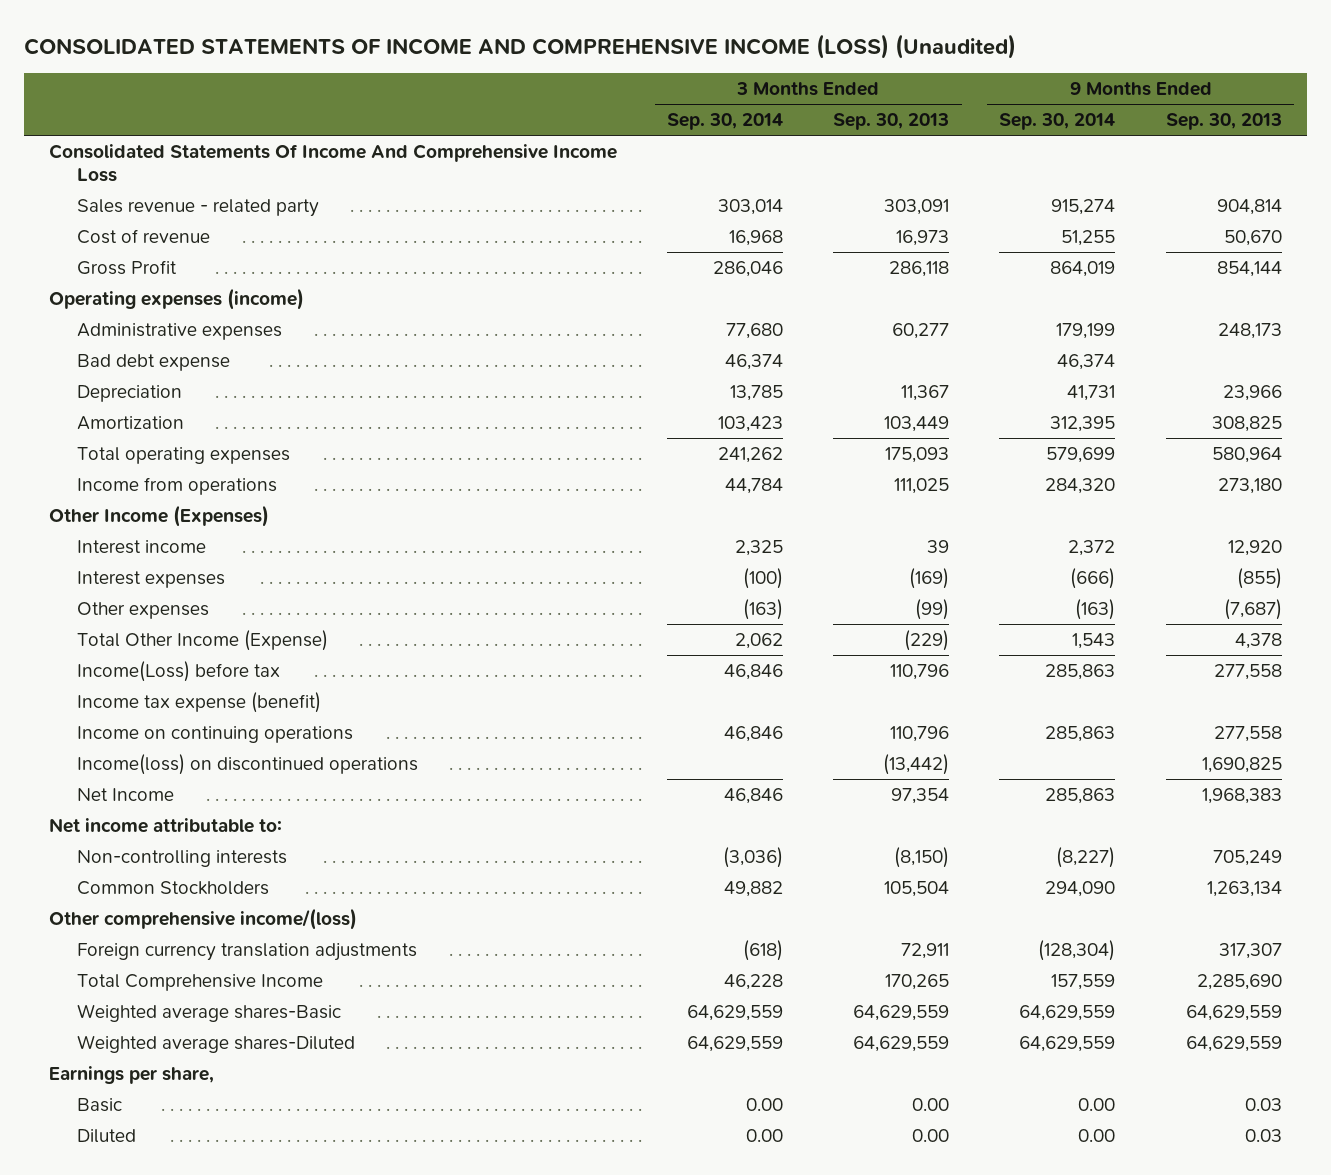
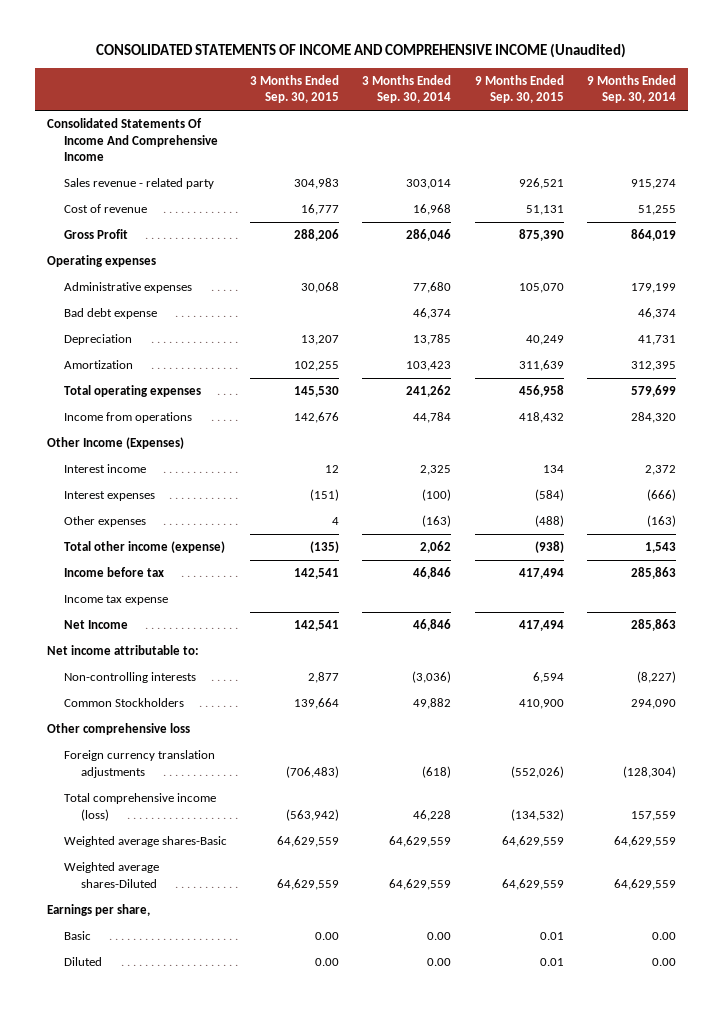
[23,33,1016,59] CONSOLIDATED STATEMENTS OF INCOME AND COMPREHENSIVE INCOME (LOSS) (Unaudited) -> [96,43,627,59] CONSOLIDATED STATEMENTS OF INCOME AND COMPREHENSIVE INCOME (Unaudited)
[833,113,950,131] Sep. 30, 2013 -> none
[1165,113,1282,131] Sep. 30, 2013 -> none
none -> [250,74,340,104] 3 Months Ended Sep. 30, 2015
none -> [474,74,564,104] 9 Months Ended Sep. 30, 2015
[49,144,618,182] Consolidated Statements Of Income And Comprehensive Income Loss -> [46,118,218,161] Consolidated Statements Of Income And Comprehensive Income
[49,288,305,311] Operating expenses (income) -> [46,255,156,268] Operating expenses
[77,726,354,744] Income on continuing operations -> none
[77,754,419,776] Income(loss) on discontinued operations -> none
[77,630,329,652] Total Other Income (Expense) -> [63,541,225,554] Total other income (expense)
[77,661,281,683] Income(Loss) before tax -> [63,567,164,578] Income before tax
[77,692,322,714] Income tax expense (benefit) -> [63,595,168,606] Income tax expense
[49,908,358,931] Other comprehensive income/(loss) -> [46,723,190,736] Other comprehensive loss
[77,974,324,992] Total Comprehensive Income -> [63,793,216,821] Total comprehensive income (loss)

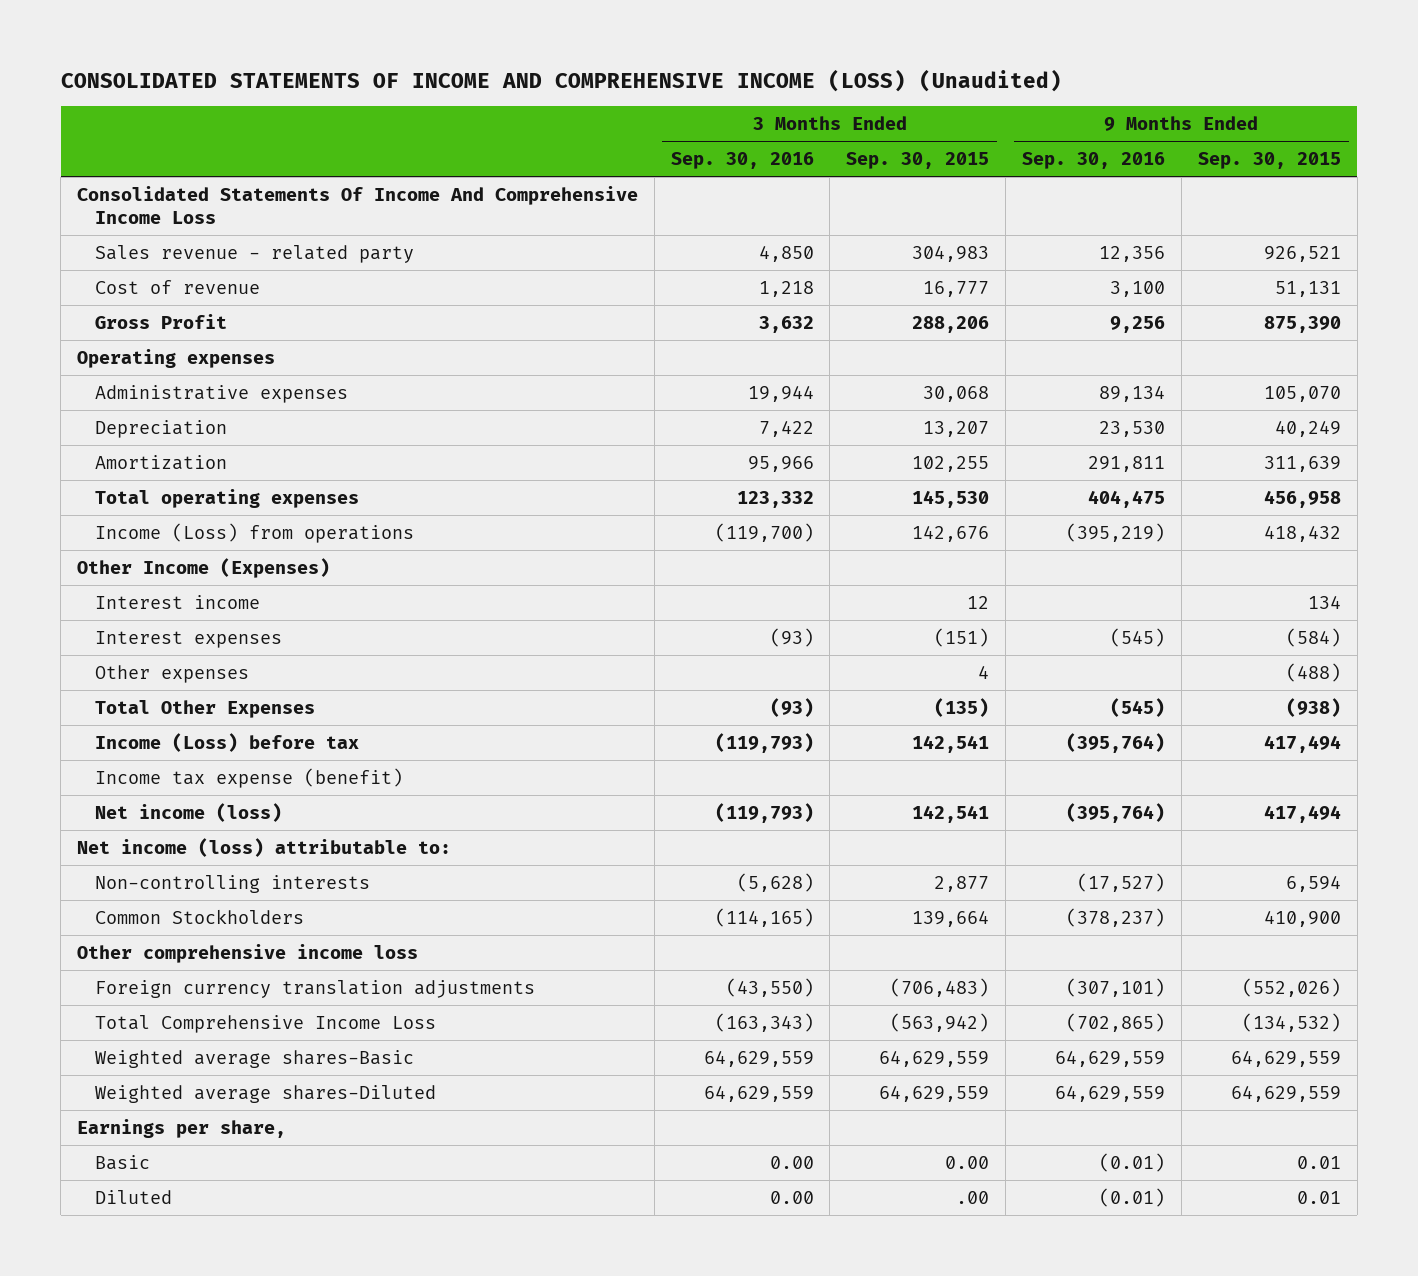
[96,43,627,59] CONSOLIDATED STATEMENTS OF INCOME AND COMPREHENSIVE INCOME (Unaudited) -> [60,69,1062,93] CONSOLIDATED STATEMENTS OF INCOME AND COMPREHENSIVE INCOME (LOSS) (Unaudited)
[362,74,452,104] 3 Months Ended Sep. 30, 2014 -> none
[586,74,676,104] 9 Months Ended Sep. 30, 2014 -> none
none -> [670,151,814,169] Sep. 30, 2016
none -> [1022,151,1166,169] Sep. 30, 2016
[46,118,218,161] Consolidated Statements Of Income And Comprehensive Income -> [76,185,638,224] Consolidated Statements Of Income And Comprehensive Income Loss
[63,308,157,320] Bad debt expense -> none
[63,412,192,424] Income from operations -> [95,522,415,543] Income (Loss) from operations
[63,541,225,554] Total other income (expense) -> [95,699,316,718] Total Other Expenses
[63,567,164,578] Income before tax -> [95,732,360,752] Income (Loss) before tax
[63,595,168,606] Income tax expense -> [95,767,404,788] Income tax expense (benefit)
[63,620,128,630] Net Income -> [95,802,283,822] Net income (loss)
[46,645,199,656] Net income attributable to: -> [76,837,451,857] Net income (loss) attributable to:
[46,723,190,736] Other comprehensive loss -> [76,943,418,963] Other comprehensive income loss
[63,793,216,821] Total comprehensive income (loss) -> [95,1014,437,1033] Total Comprehensive Income Loss
[315,958,340,967] 0.00 -> [956,1190,990,1204] .00

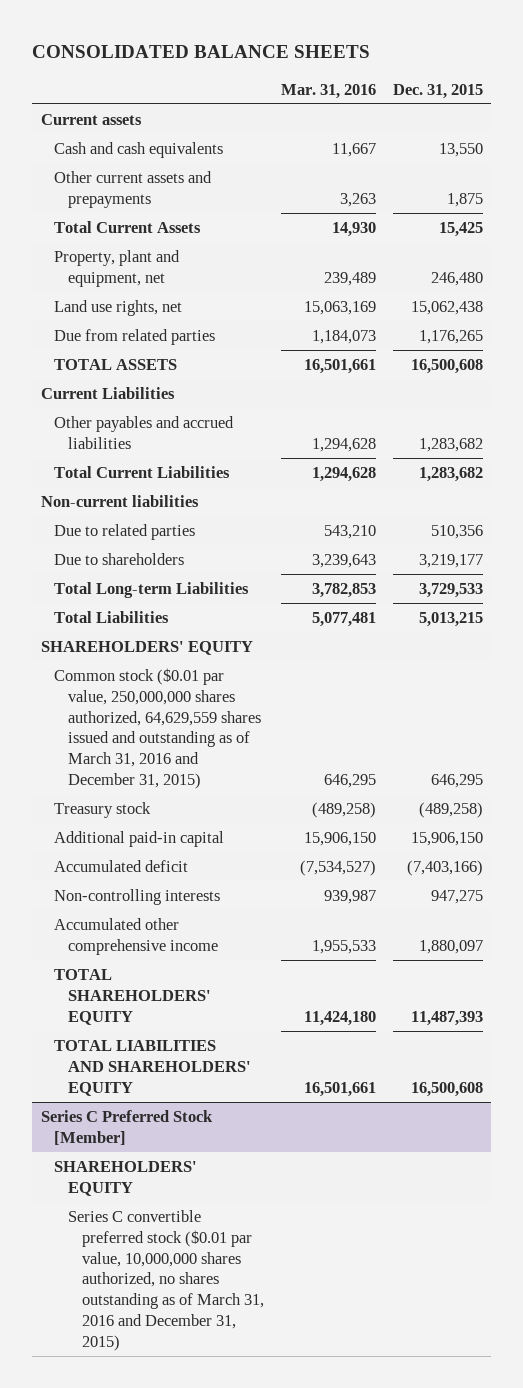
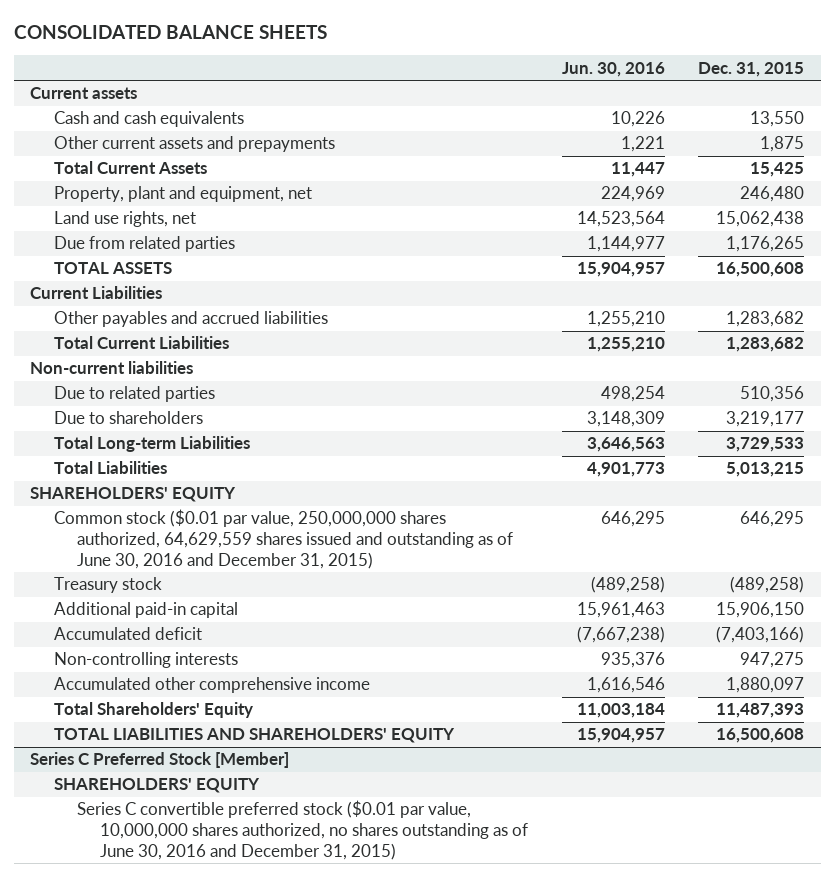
[280,83,376,99] Mar. 31, 2016 -> none
none -> [561,61,665,77] Jun. 30, 2016
[54,667,262,790] Common stock ($0.01 par value, 250,000,000 shares authorized, 64,629,559 shares issued and outstanding as of March 31, 2016 and December 31, 2015) -> [53,509,513,569] Common stock ($0.01 par value, 250,000,000 shares authorized, 64,629,559 shares issued and outstanding as of June 30, 2016 and December 31, 2015)
[54,968,212,1025] TOTAL SHAREHOLDERS' EQUITY -> [53,702,253,719] Total Shareholders' Equity
[68,1209,264,1351] Series C convertible preferred stock ($0.01 par value, 10,000,000 shares authorized, no shares outstanding as of March 31, 2016 and December 31, 2015) -> [76,800,528,860] Series C convertible preferred stock ($0.01 par value, 10,000,000 shares authorized, no shares outstanding as of June 30, 2016 and December 31, 2015)

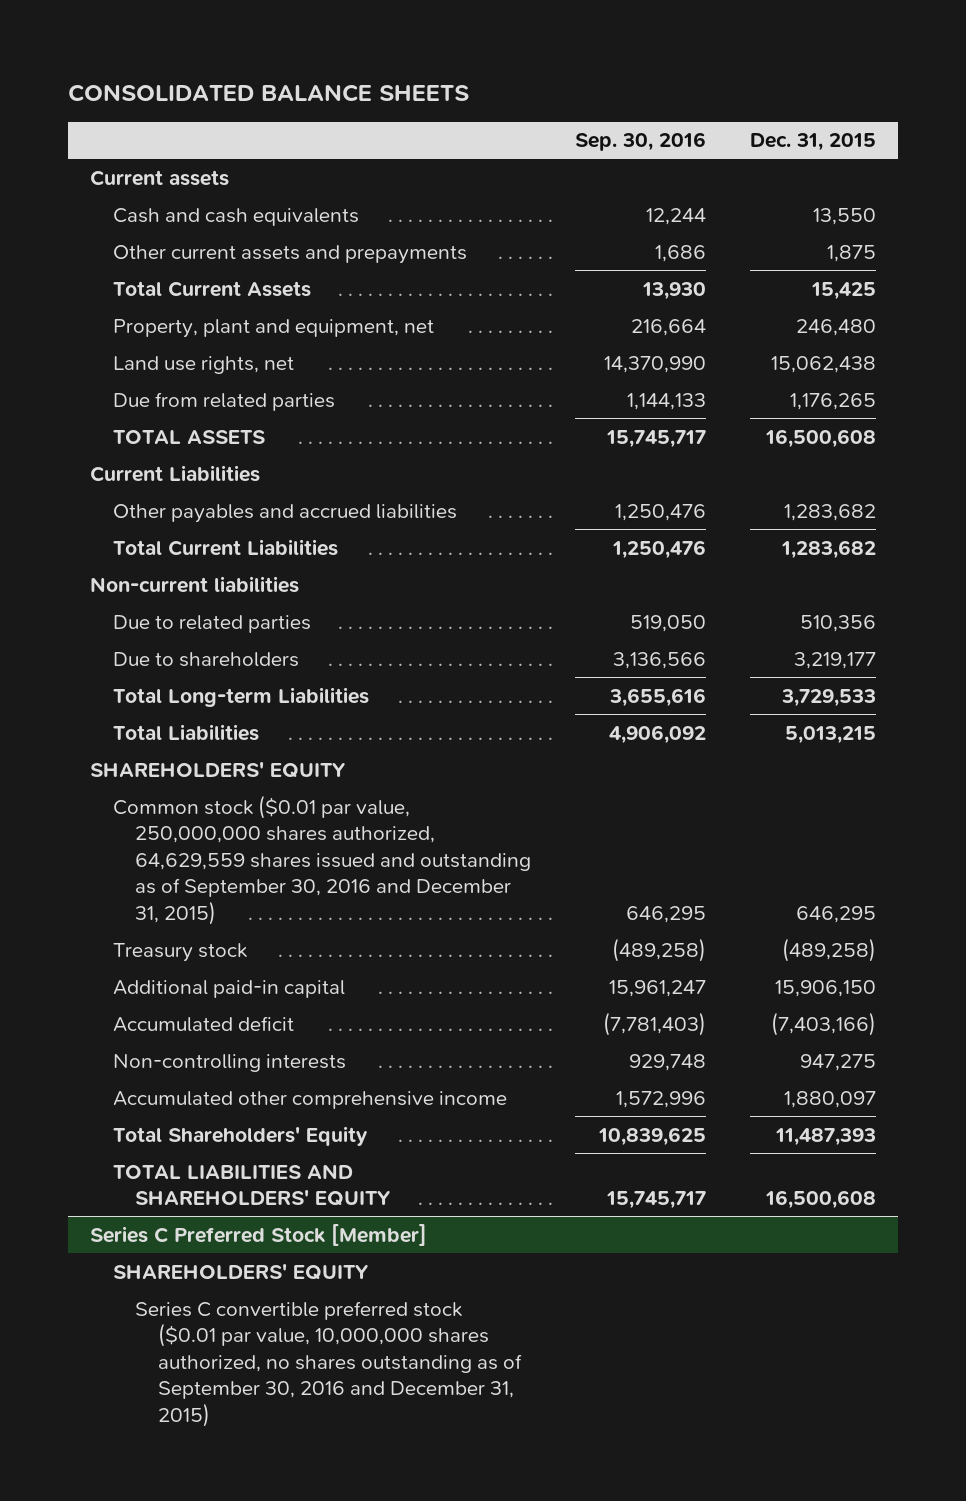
[561,61,665,77] Jun. 30, 2016 -> none
none -> [575,132,707,152] Sep. 30, 2016
[53,509,513,569] Common stock ($0.01 par value, 250,000,000 shares authorized, 64,629,559 shares issued and outstanding as of June 30, 2016 and December 31, 2015) -> [112,794,532,925] Common stock ($0.01 par value, 250,000,000 shares authorized, 64,629,559 shares issued and outstanding as of September 30, 2016 and December 31, 2015)
[76,800,528,860] Series C convertible preferred stock ($0.01 par value, 10,000,000 shares authorized, no shares outstanding as of June 30, 2016 and December 31, 2015) -> [135,1300,523,1427] Series C convertible preferred stock ($0.01 par value, 10,000,000 shares authorized, no shares outstanding as of September 30, 2016 and December 31, 2015)

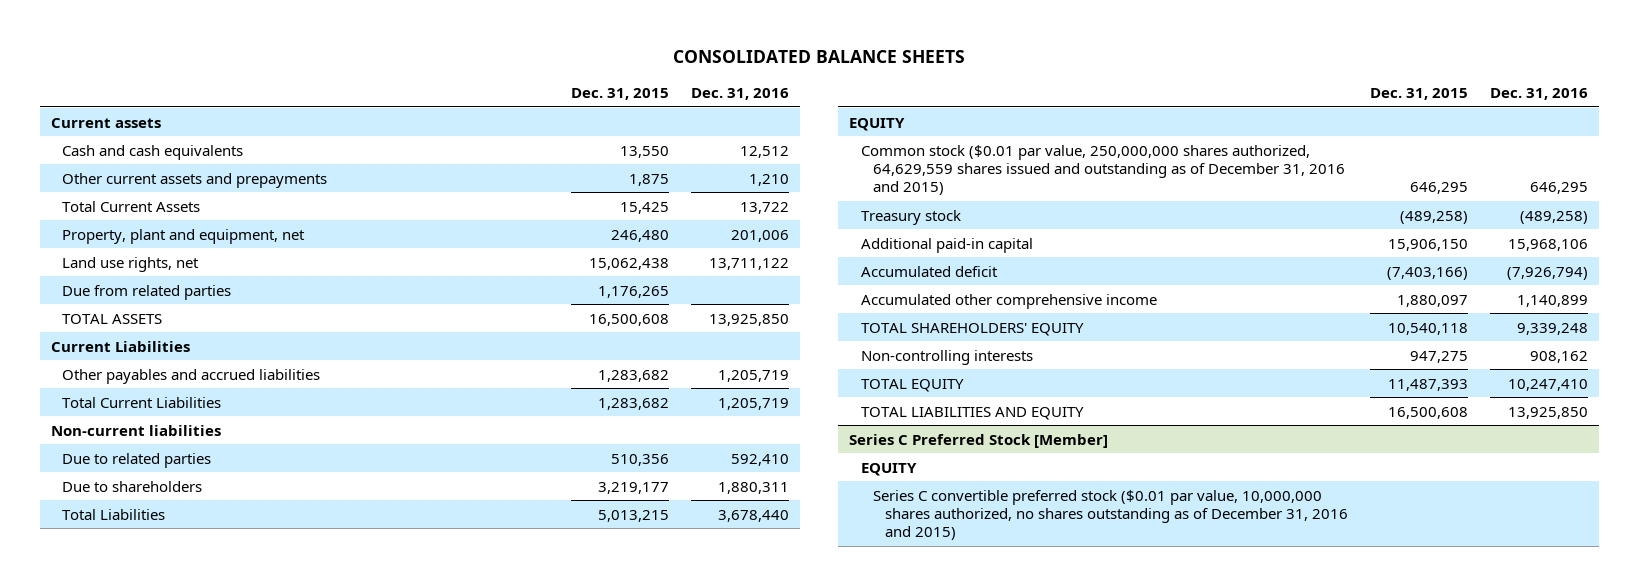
[575,132,707,152] Sep. 30, 2016 -> none
none -> [691,87,790,100] Dec. 31, 2016
[112,686,369,707] Total Long-term Liabilities -> none
[89,761,346,778] SHAREHOLDERS' EQUITY -> [849,117,906,131] EQUITY
[112,794,532,925] Common stock ($0.01 par value, 250,000,000 shares authorized, 64,629,559 shares issued and outstanding as of September 30, 2016 and December 31, 2015) -> [861,144,1345,196] Common stock ($0.01 par value, 250,000,000 shares authorized, 64,629,559 shares issued and outstanding as of December 31, 2016 and 2015)
[112,1125,368,1146] Total Shareholders' Equity -> [861,322,1085,336] TOTAL SHAREHOLDERS' EQUITY
[774,1127,876,1146] 11,487,393 -> [1387,322,1468,335] 10,540,118
[112,1053,346,1072] Non-controlling interests -> [861,349,1034,365] Non-controlling interests
none -> [861,378,965,392] TOTAL EQUITY
[112,1163,392,1207] TOTAL LIABILITIES AND SHAREHOLDERS' EQUITY -> [861,406,1085,420] TOTAL LIABILITIES AND EQUITY
[112,1263,369,1280] SHAREHOLDERS' EQUITY -> [861,462,918,476] EQUITY
[135,1300,523,1427] Series C convertible preferred stock ($0.01 par value, 10,000,000 shares authorized, no shares outstanding as of September 30, 2016 and December 31, 2015) -> [872,489,1348,541] Series C convertible preferred stock ($0.01 par value, 10,000,000 shares authorized, no shares outstanding as of December 31, 2016 and 2015)

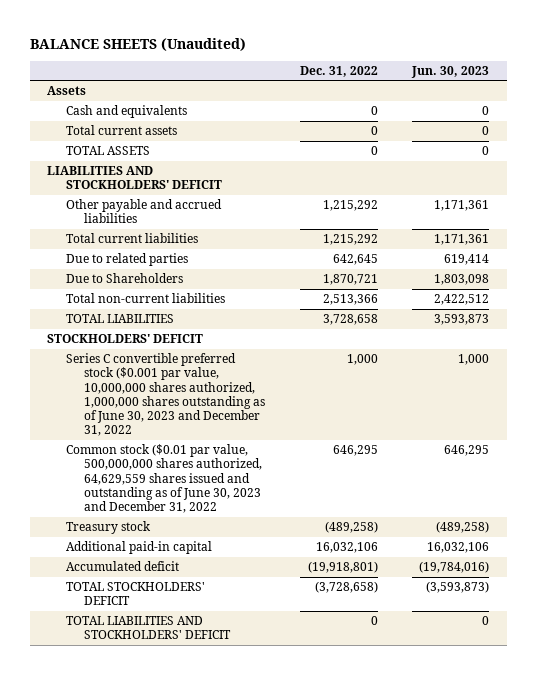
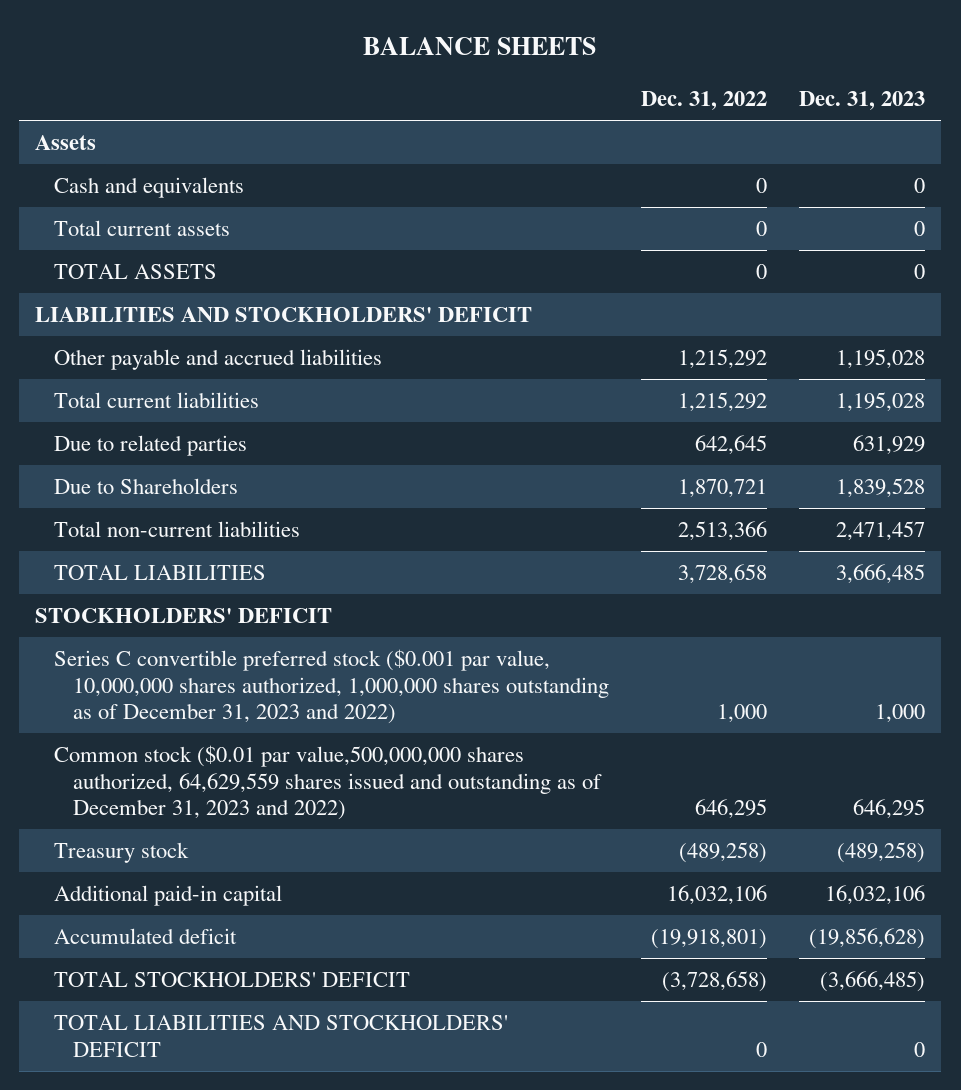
[29,37,246,51] BALANCE SHEETS (Unaudited) -> [363,36,597,55] BALANCE SHEETS
[411,65,490,78] Jun. 30, 2023 -> none
none -> [799,91,926,111] Dec. 31, 2023
[65,353,266,437] Series C convertible preferred stock ($0.001 par value, 10,000,000 shares authorized, 1,000,000 shares outstanding as of June 30, 2023 and December 31, 2022 -> [54,649,610,725] Series C convertible preferred stock ($0.001 par value, 10,000,000 shares authorized, 1,000,000 shares outstanding as of December 31, 2023 and 2022)
[65,444,263,514] Common stock ($0.01 par value, 500,000,000 shares authorized, 64,629,559 shares issued and outstanding as of June 30, 2023 and December 31, 2022 -> [54,745,603,821] Common stock ($0.01 par value,500,000,000 shares authorized, 64,629,559 shares issued and outstanding as of December 31, 2023 and 2022)

